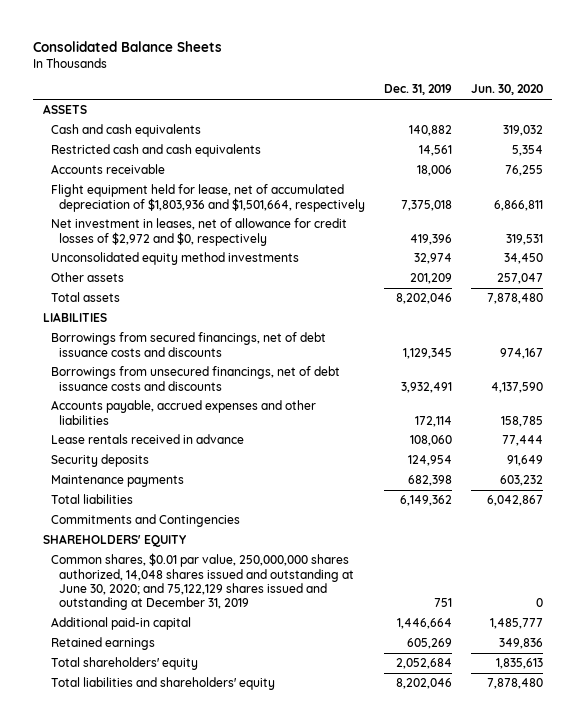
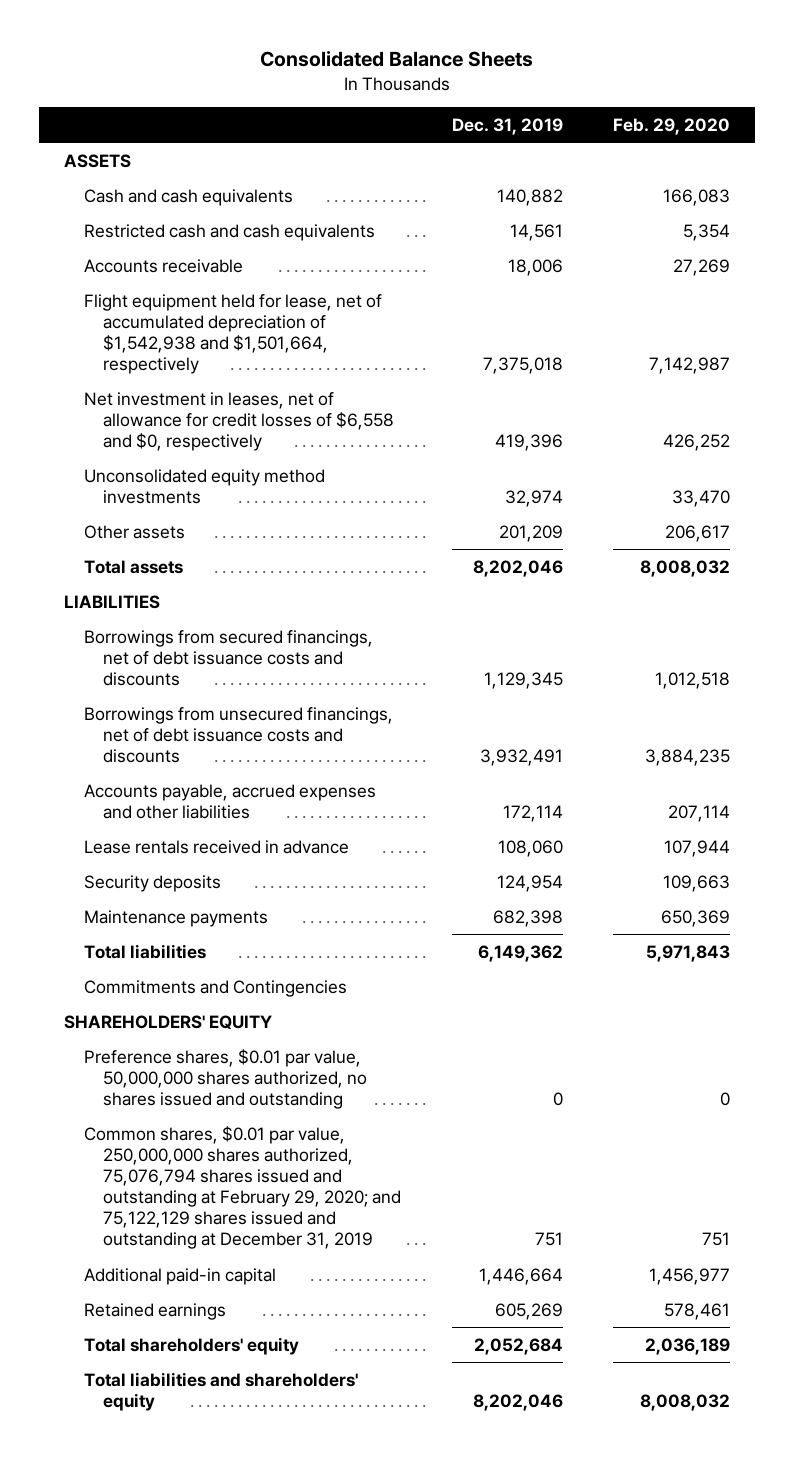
[470,84,543,96] Jun. 30, 2020 -> none
none -> [612,117,730,135] Feb. 29, 2020
[50,184,366,212] Flight equipment held for lease, net of accumulated depreciation of $1,803,936 and $1,501,664, respectively -> [83,293,382,375] Flight equipment held for lease, net of accumulated depreciation of $1,542,938 and $1,501,664, respectively
[50,218,347,246] Net investment in leases, net of allowance for credit losses of $2,972 and $0, respectively -> [83,391,395,451] Net investment in leases, net of allowance for credit losses of $6,558 and $0, respectively
none -> [83,1048,368,1109] Preference shares, $0.01 par value, 50,000,000 shares authorized, no shares issued and outstanding
[50,553,355,611] Common shares, $0.01 par value, 250,000,000 shares authorized, 14,048 shares issued and outstanding at June 30, 2020; and 75,122,129 shares issued and outstanding at December 31, 2019 -> [83,1125,402,1250] Common shares, $0.01 par value, 250,000,000 shares authorized, 75,076,794 shares issued and outstanding at February 29, 2020; and 75,122,129 shares issued and outstanding at December 31, 2019

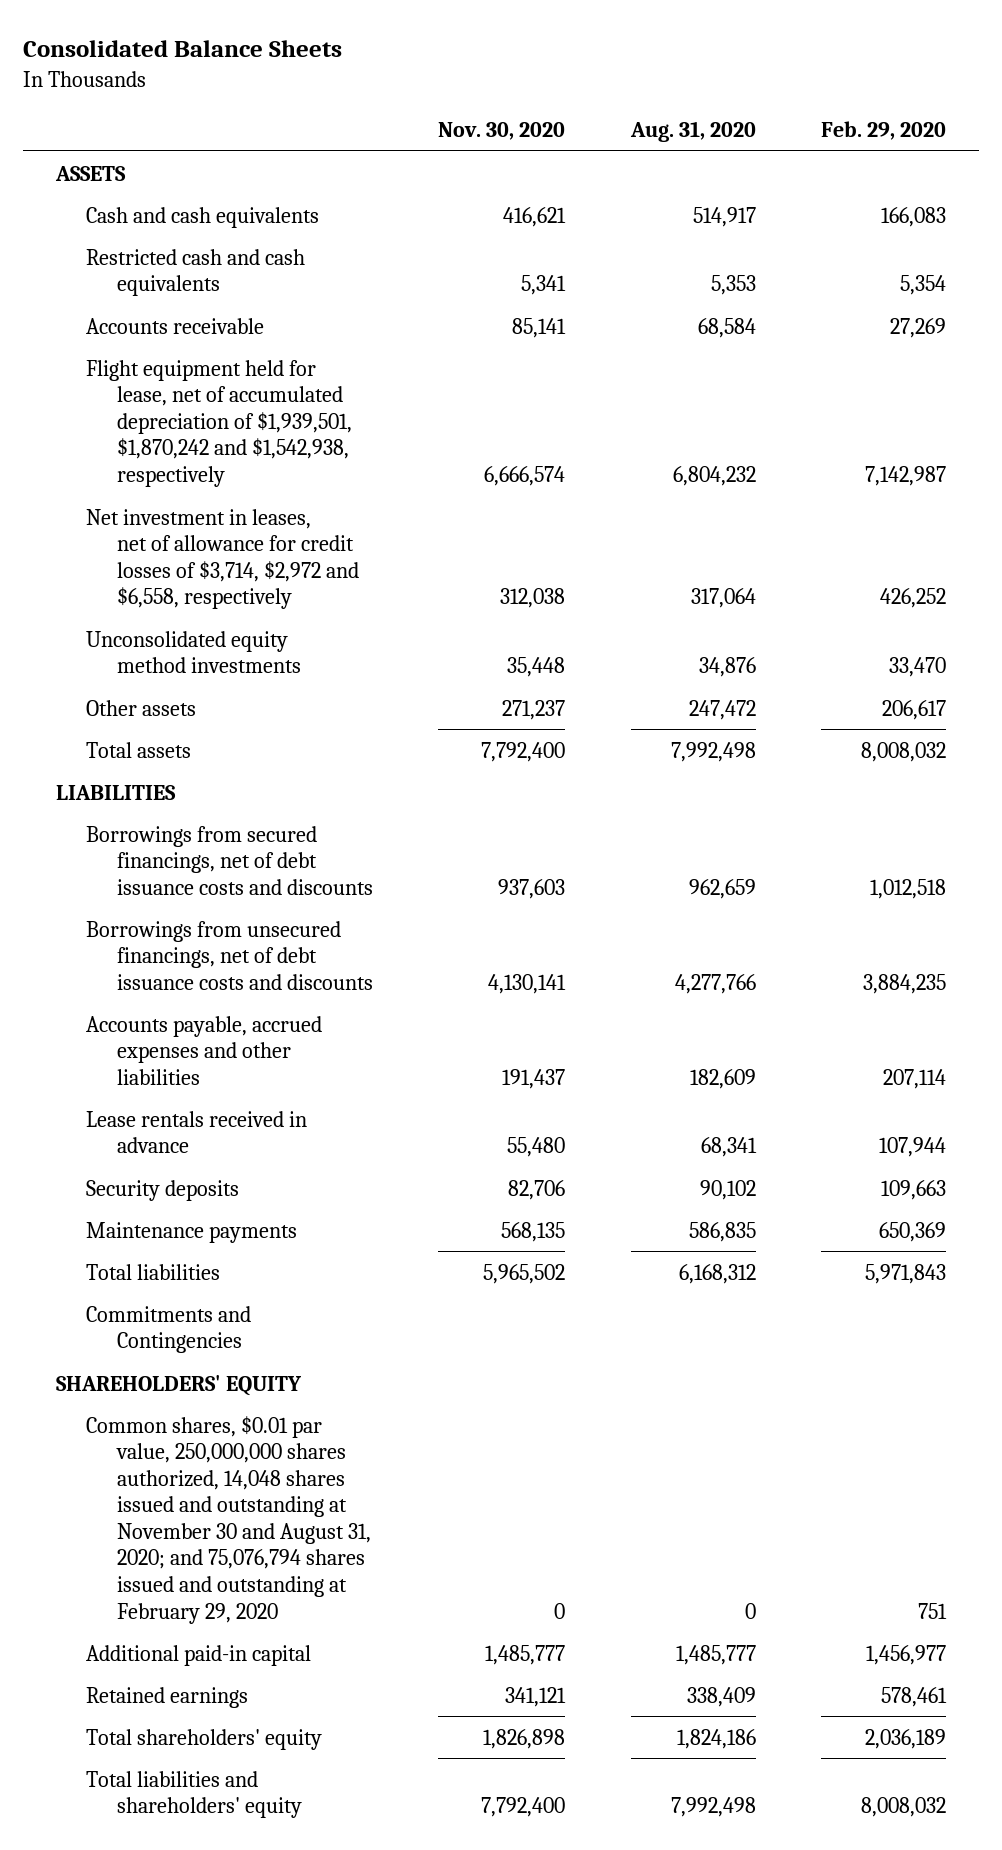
[451,117,563,135] Dec. 31, 2019 -> none
none -> [438,122,566,141] Nov. 30, 2020
none -> [629,121,756,143] Aug. 31, 2020
[83,293,382,375] Flight equipment held for lease, net of accumulated depreciation of $1,542,938 and $1,501,664, respectively -> [86,359,352,487] Flight equipment held for lease, net of accumulated depreciation of $1,939,501, $1,870,242 and $1,542,938, respectively
[83,391,395,451] Net investment in leases, net of allowance for credit losses of $6,558 and $0, respectively -> [86,508,359,610] Net investment in leases, net of allowance for credit losses of $3,714, $2,972 and $6,558, respectively
[83,1048,368,1109] Preference shares, $0.01 par value, 50,000,000 shares authorized, no shares issued and outstanding -> none
[83,1125,402,1250] Common shares, $0.01 par value, 250,000,000 shares authorized, 75,076,794 shares issued and outstanding at February 29, 2020; and 75,122,129 shares issued and outstanding at December 31, 2019 -> [86,1415,371,1624] Common shares, $0.01 par value, 250,000,000 shares authorized, 14,048 shares issued and outstanding at November 30 and August 31, 2020; and 75,076,794 shares issued and outstanding at February 29, 2020

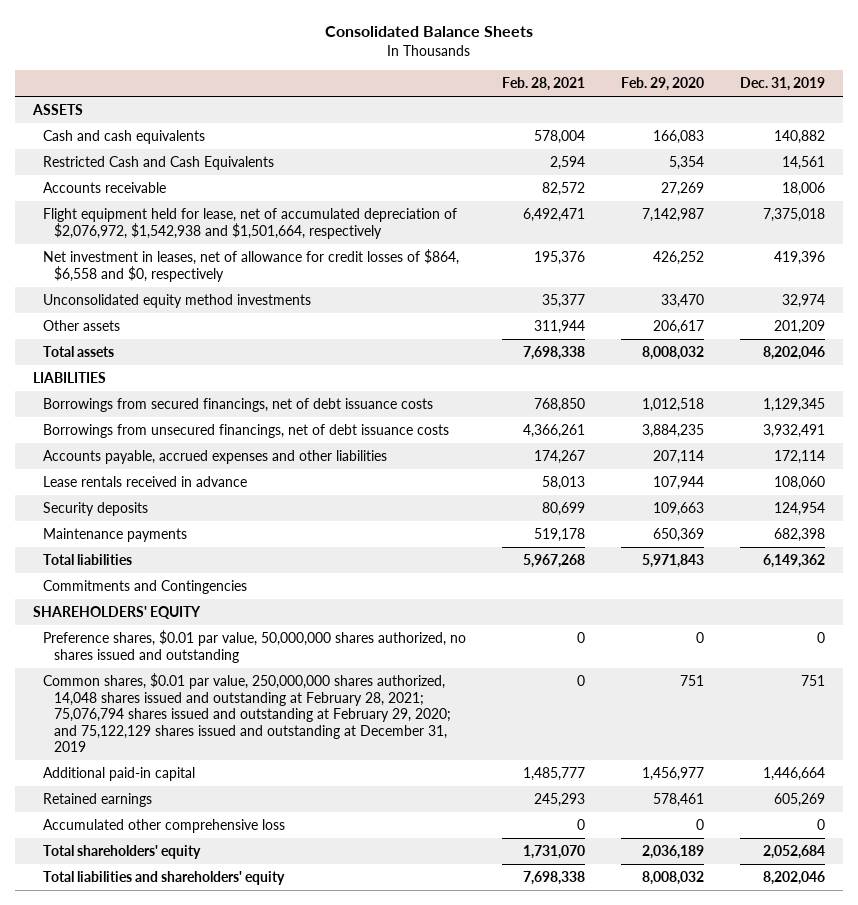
[438,122,566,141] Nov. 30, 2020 -> none
[629,121,756,143] Aug. 31, 2020 -> none
none -> [502,77,586,92] Feb. 28, 2021
none -> [740,77,826,92] Dec. 31, 2019
[86,248,306,297] Restricted cash and cash equivalents -> [43,156,275,171] Restricted Cash and Cash Equivalents
[86,359,352,487] Flight equipment held for lease, net of accumulated depreciation of $1,939,501, $1,870,242 and $1,542,938, respectively -> [43,208,458,239] Flight equipment held for lease, net of accumulated depreciation of $2,076,972, $1,542,938 and $1,501,664, respectively
[86,508,359,610] Net investment in leases, net of allowance for credit losses of $3,714, $2,972 and $6,558, respectively -> [43,249,460,282] Net investment in leases, net of allowance for credit losses of $864, $6,558 and $0, respectively
[86,825,373,895] Borrowings from secured financings, net of debt issuance costs and discounts -> [43,398,434,413] Borrowings from secured financings, net of debt issuance costs
[86,920,373,990] Borrowings from unsecured financings, net of debt issuance costs and discounts -> [43,424,450,439] Borrowings from unsecured financings, net of debt issuance costs
none -> [43,630,467,663] Preference shares, $0.01 par value, 50,000,000 shares authorized, no shares issued and outstanding
[86,1415,371,1624] Common shares, $0.01 par value, 250,000,000 shares authorized, 14,048 shares issued and outstanding at November 30 and August 31, 2020; and 75,076,794 shares issued and outstanding at February 29, 2020 -> [43,673,451,753] Common shares, $0.01 par value, 250,000,000 shares authorized, 14,048 shares issued and outstanding at February 28, 2021; 75,076,794 shares issued and outstanding at February 29, 2020; and 75,122,129 shares issued and outstanding at December 31, 2019
none -> [43,819,286,834] Accumulated other comprehensive loss

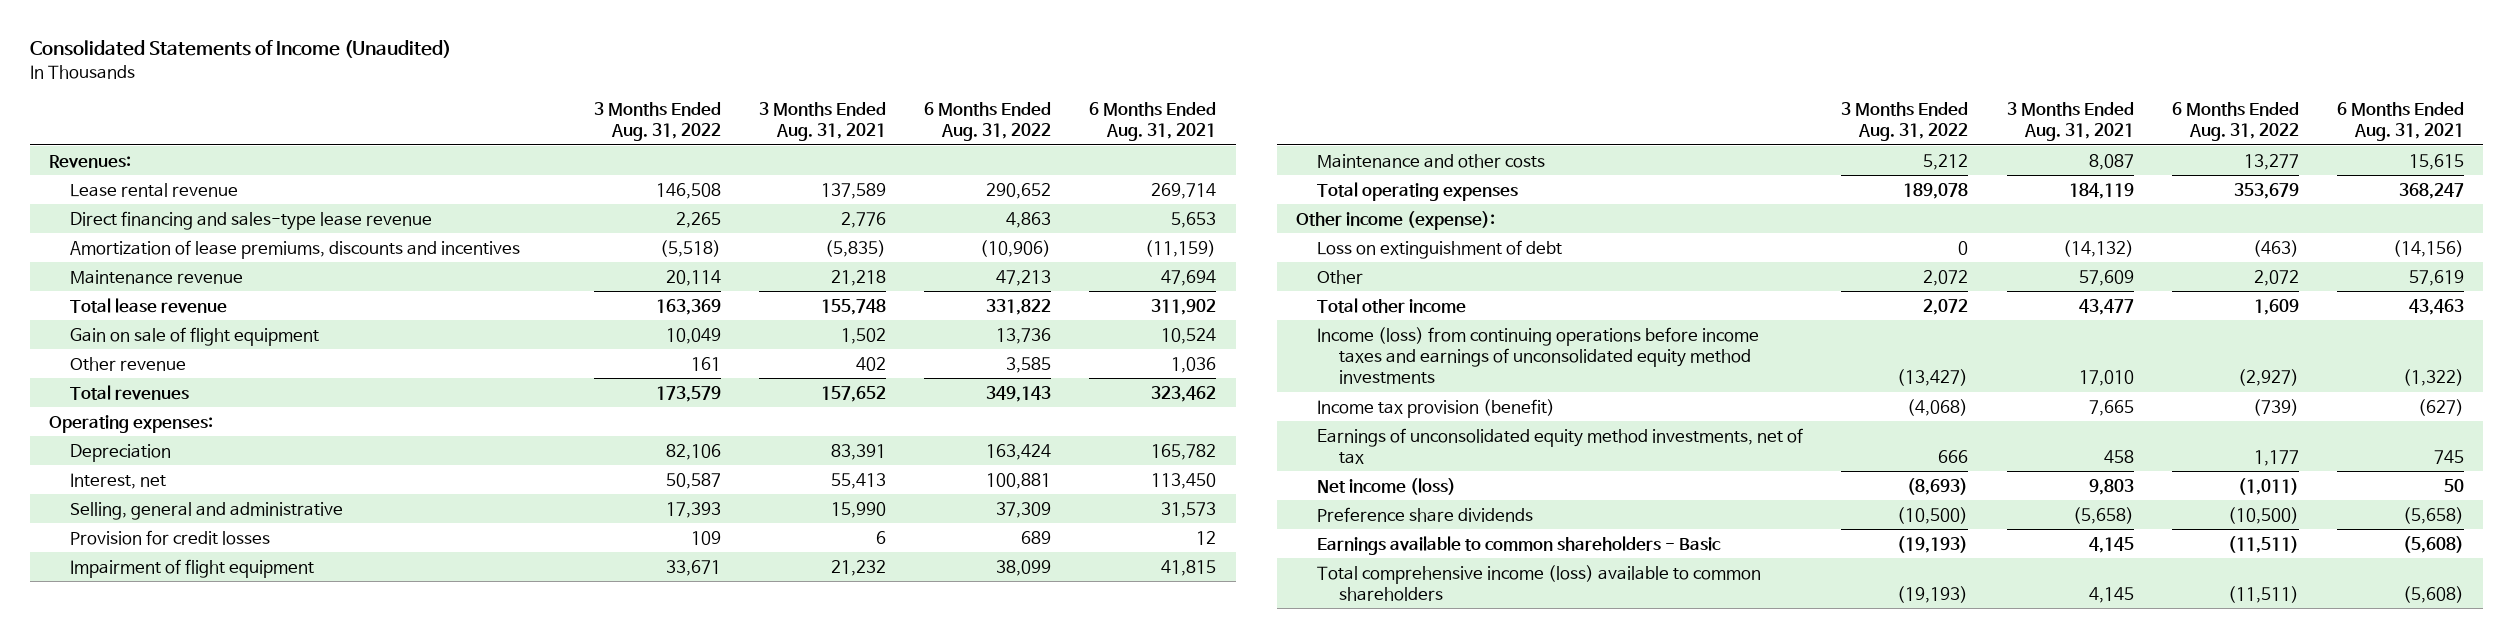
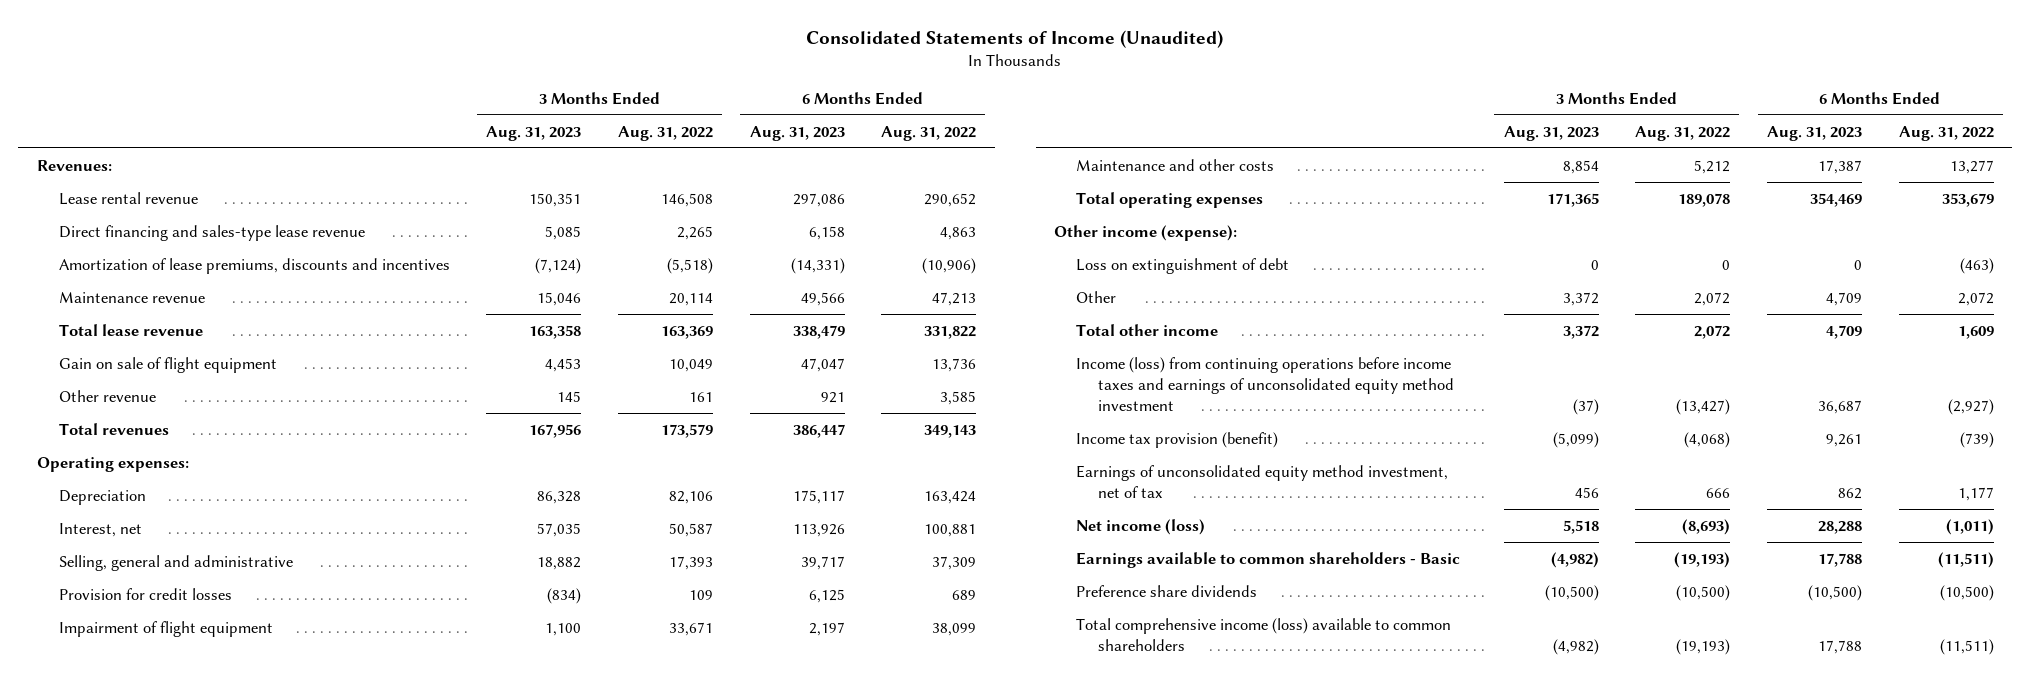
[759,102,887,142] 3 Months Ended Aug. 31, 2021 -> none
[1089,102,1217,142] 6 Months Ended Aug. 31, 2021 -> none
none -> [486,125,582,141] Aug. 31, 2023
none -> [749,125,845,141] Aug. 31, 2023
[1317,326,1760,385] Income (loss) from continuing operations before income taxes and earnings of unconsolidated equity method investments -> [1076,356,1455,411] Income (loss) from continuing operations before income taxes and earnings of unconsolidated equity method investment
[1317,427,1804,464] Earnings of unconsolidated equity method investments, net of tax -> [1076,464,1449,498] Earnings of unconsolidated equity method investment, net of tax
[1317,506,1534,522] Preference share dividends -> [1076,584,1258,597] Preference share dividends

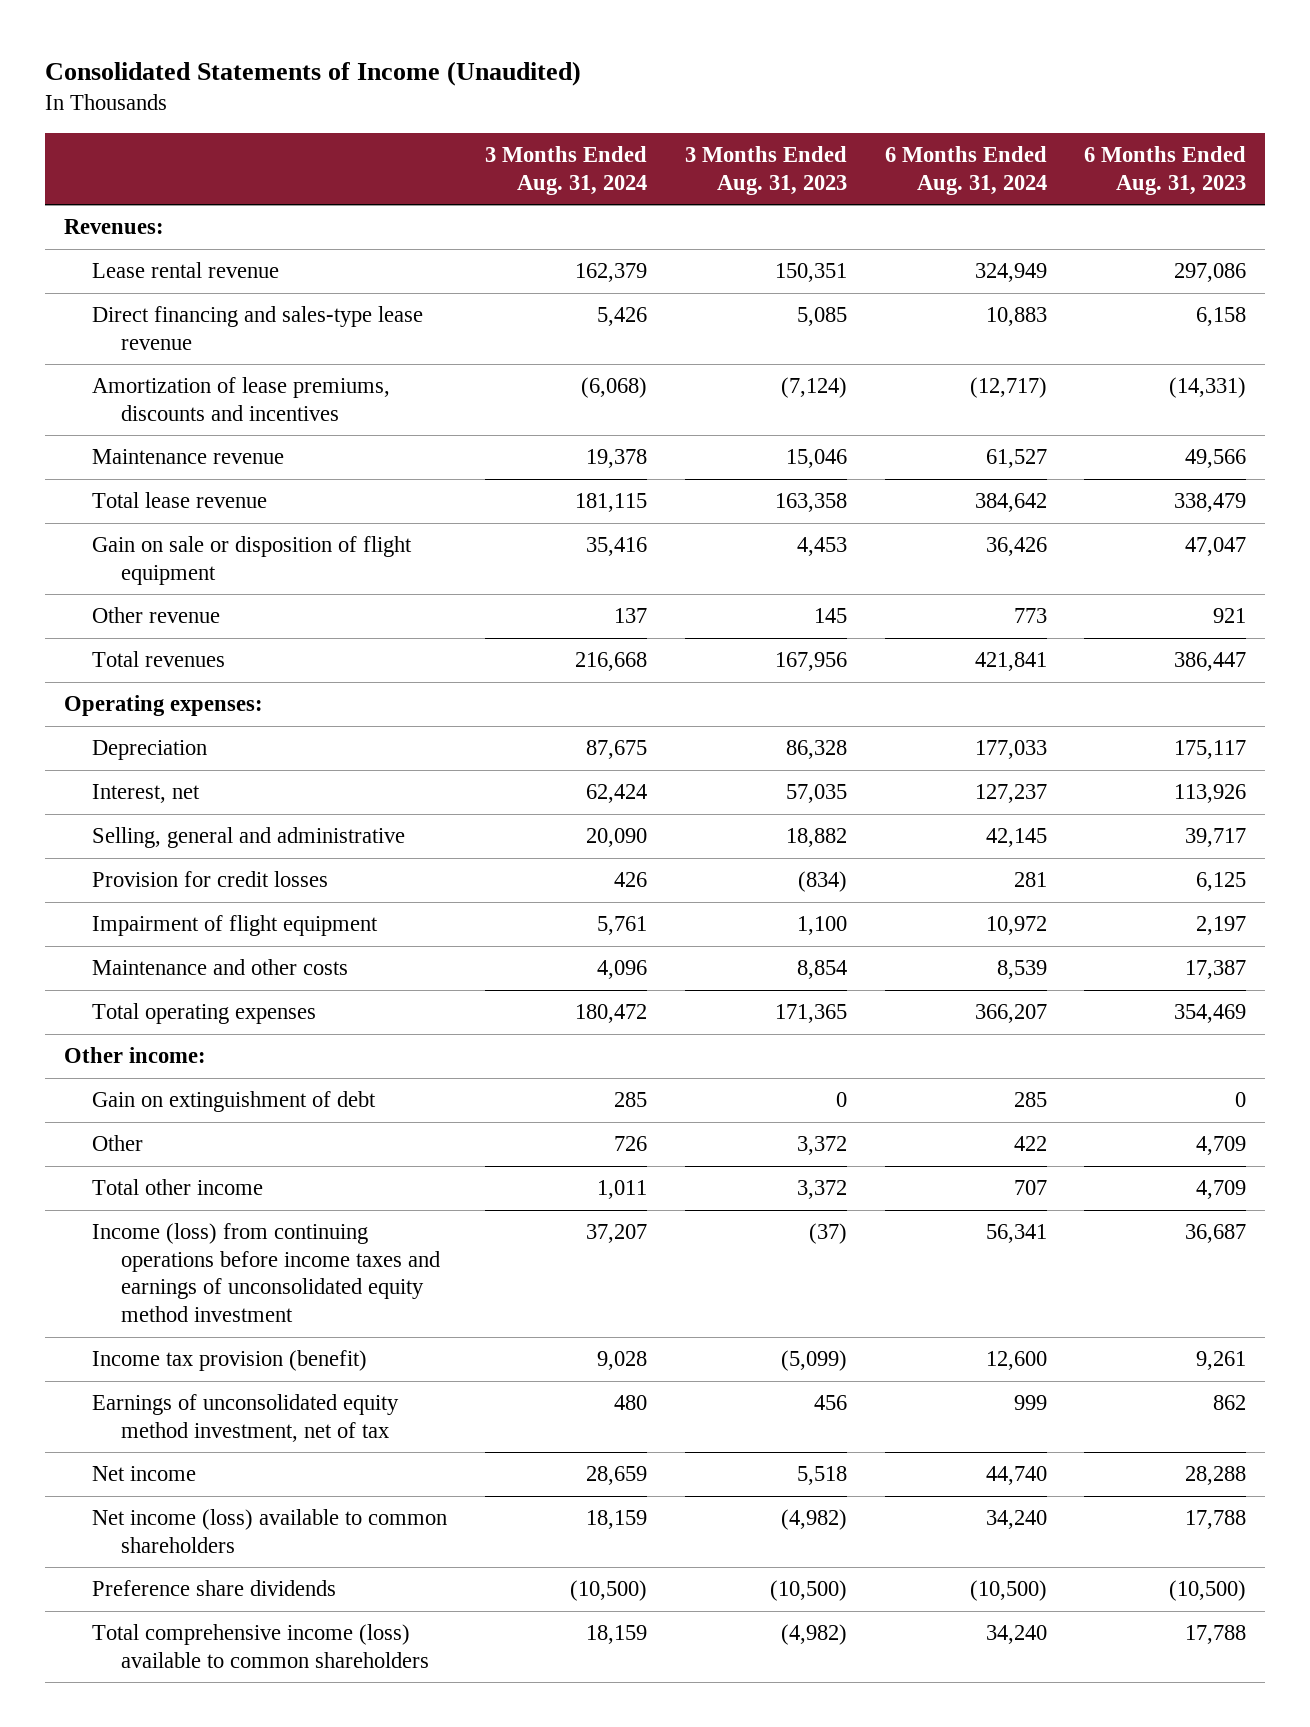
[617,125,713,141] Aug. 31, 2022 -> none
[881,125,977,141] Aug. 31, 2022 -> none
none -> [485,145,648,195] 3 Months Ended Aug. 31, 2024
none -> [884,145,1047,195] 6 Months Ended Aug. 31, 2024
[58,356,277,373] Gain on sale of flight equipment -> [92,536,413,585] Gain on sale or disposition of flight equipment
[1053,224,1237,241] Other income (expense): -> [63,1047,206,1064] Other income:
[1076,257,1290,274] Loss on extinguishment of debt -> [92,1091,377,1113] Gain on extinguishment of debt
[1076,518,1206,535] Net income (loss) -> [92,1466,197,1482] Net income
[1076,551,1461,568] Earnings available to common shareholders - Basic -> [92,1509,448,1553] Net income (loss) available to common shareholders

